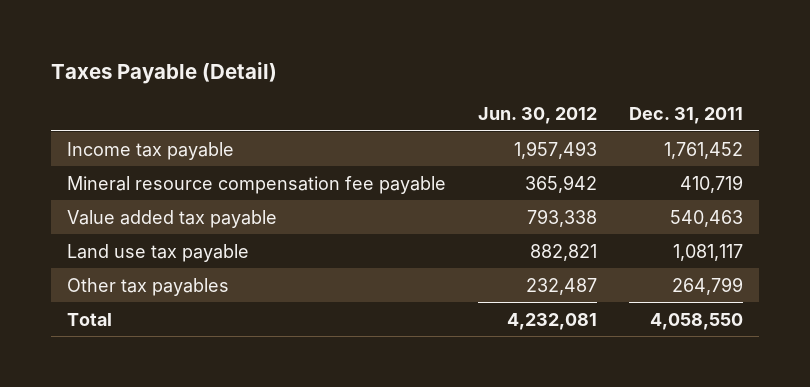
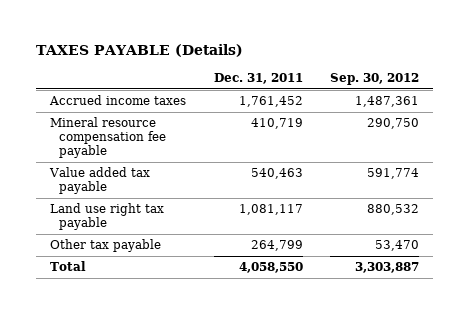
[51,61,278,84] Taxes Payable (Detail) -> [36,43,244,57] TAXES PAYABLE (Details)
[477,107,597,125] Jun. 30, 2012 -> none
none -> [330,72,420,85] Sep. 30, 2012
[66,141,234,160] Income tax payable -> [49,95,187,106] Accrued income taxes
[66,243,249,262] Land use tax payable -> [50,203,165,231] Land use right tax payable
[66,277,229,296] Other tax payables -> [50,239,162,253] Other tax payable

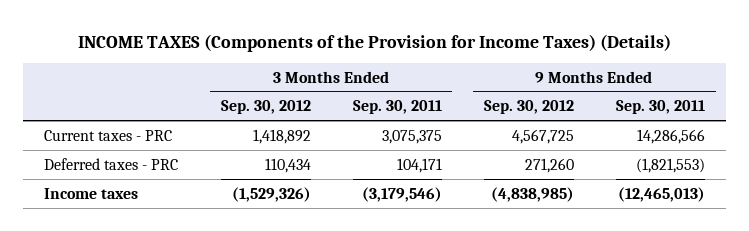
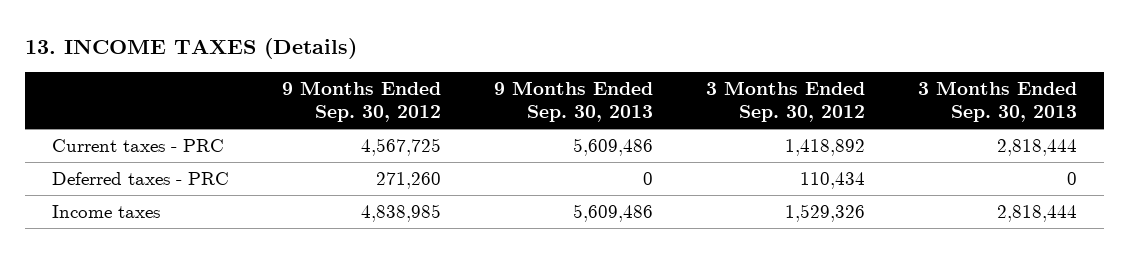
[77,33,671,52] INCOME TAXES (Components of the Provision for Income Taxes) (Details) -> [25,37,358,59] 13. INCOME TAXES (Details)
[352,100,442,115] Sep. 30, 2011 -> none
[616,100,706,115] Sep. 30, 2011 -> none
none -> [494,81,654,122] 9 Months Ended Sep. 30, 2013
none -> [918,81,1078,122] 3 Months Ended Sep. 30, 2013
[231,186,311,202] (1,529,326) -> [785,203,866,222] 1,529,326
[490,186,574,202] (4,838,985) -> [361,203,442,222] 4,838,985

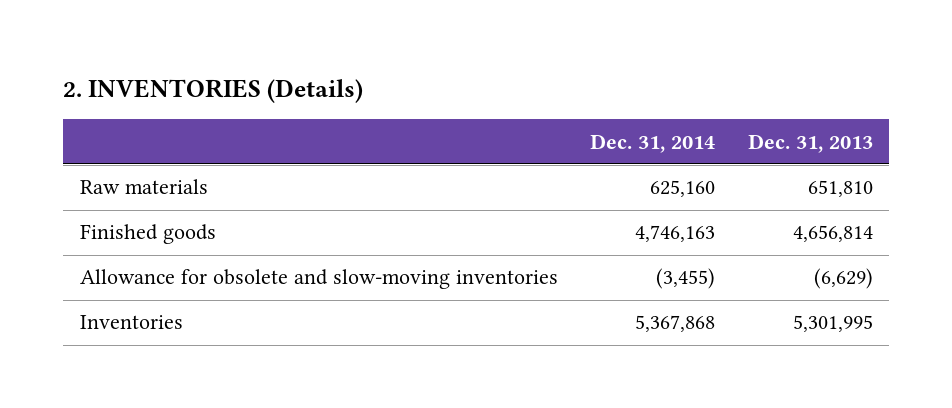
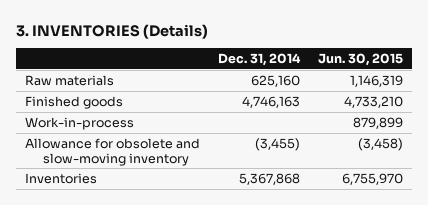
[63,79,364,104] 2. INVENTORIES (Details) -> [16,23,209,39] 3. INVENTORIES (Details)
[747,133,873,153] Dec. 31, 2013 -> none
none -> [317,52,403,66] Jun. 30, 2015
none -> [25,116,135,130] Work-in-process
[79,269,558,290] Allowance for obsolete and slow-moving inventories -> [25,137,201,166] Allowance for obsolete and slow-moving inventory

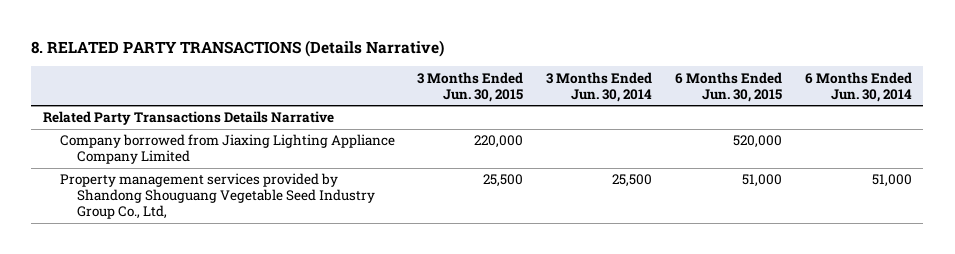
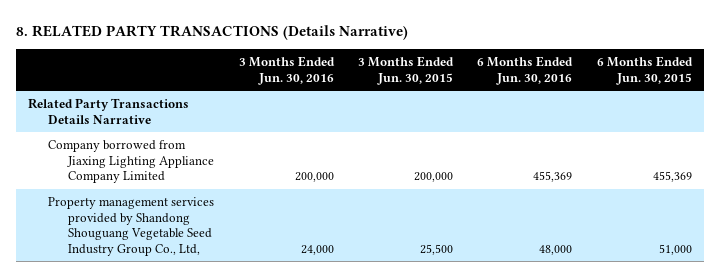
[546,71,653,102] 3 Months Ended Jun. 30, 2014 -> none
[804,71,912,102] 6 Months Ended Jun. 30, 2014 -> none
none -> [238,56,335,85] 3 Months Ended Jun. 30, 2016
none -> [477,56,574,85] 6 Months Ended Jun. 30, 2016
[474,135,524,149] 220,000 -> [414,172,454,183] 200,000
[733,135,783,149] 520,000 -> [652,171,692,183] 455,369

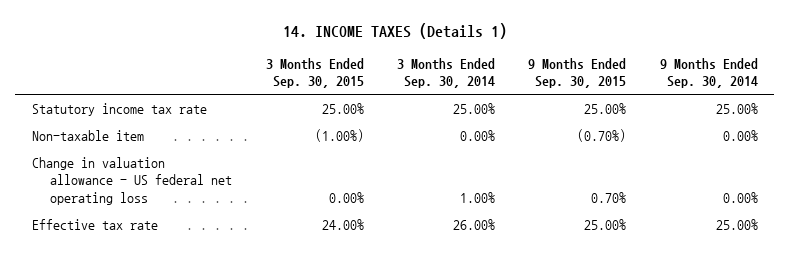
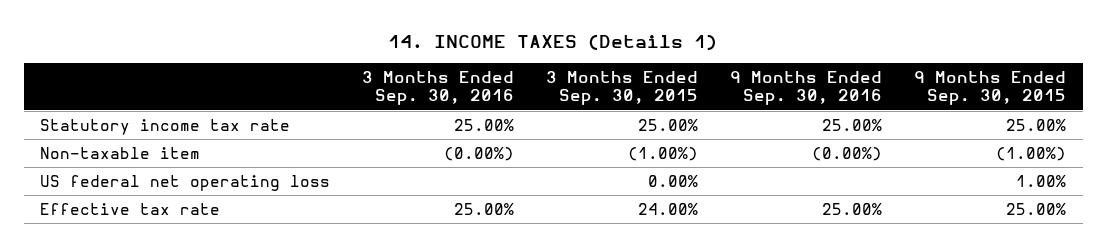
[396,57,495,89] 3 Months Ended Sep. 30, 2014 -> none
[659,57,758,89] 9 Months Ended Sep. 30, 2014 -> none
none -> [361,71,514,106] 3 Months Ended Sep. 30, 2016
none -> [730,71,883,106] 9 Months Ended Sep. 30, 2016
[577,129,627,143] (0.70%) -> [996,147,1067,162] (1.00%)
[31,157,233,205] Change in valuation allowance - US federal net operating loss -> [39,175,330,192] US federal net operating loss
[591,191,627,203] 0.70% -> [1016,175,1067,188] 1.00%

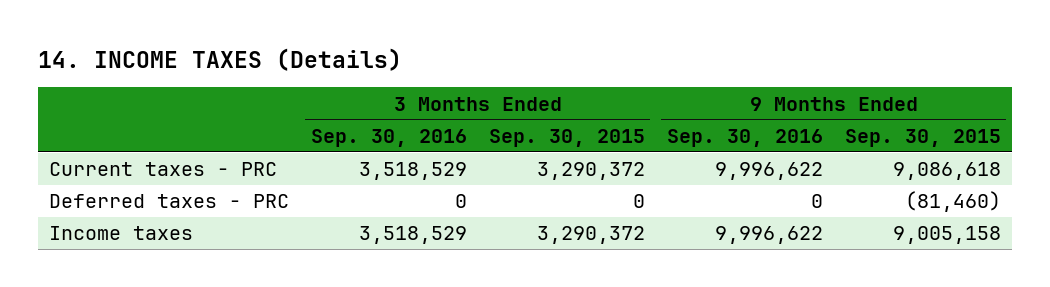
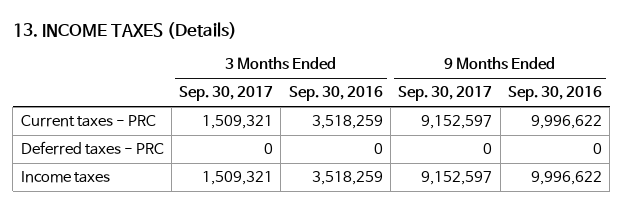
[37,48,402,72] 14. INCOME TAXES (Details) -> [12,21,237,39] 13. INCOME TAXES (Details)
[488,128,645,147] Sep. 30, 2015 -> none
[844,128,1001,147] Sep. 30, 2015 -> none
none -> [179,86,274,102] Sep. 30, 2017
none -> [398,86,493,102] Sep. 30, 2017
[358,162,467,181] 3,518,529 -> [311,115,383,130] 3,518,259
[358,226,467,245] 3,518,529 -> [311,171,383,186] 3,518,259

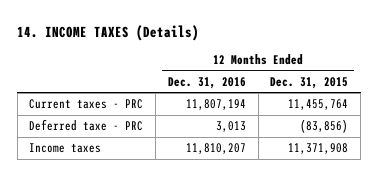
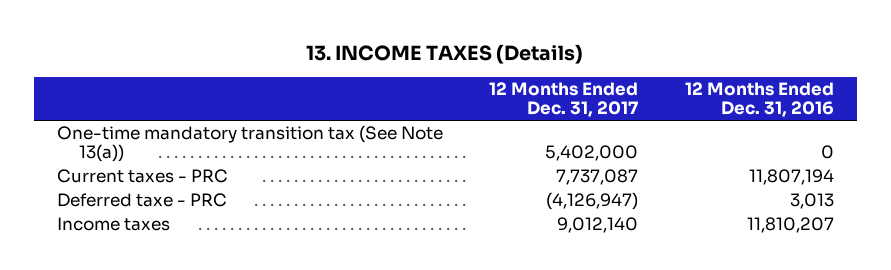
[17,24,200,41] 14. INCOME TAXES (Details) -> [306,44,584,65] 13. INCOME TAXES (Details)
[270,76,349,89] Dec. 31, 2015 -> none
none -> [489,82,639,118] 12 Months Ended Dec. 31, 2017
none -> [57,125,444,163] One-time mandatory transition tax (See Note 13(a))

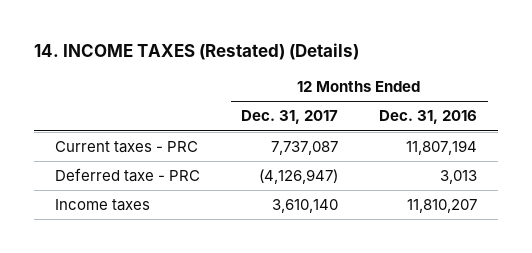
[306,44,584,65] 13. INCOME TAXES (Details) -> [33,43,359,61] 14. INCOME TAXES (Restated) (Details)
[57,125,444,163] One-time mandatory transition tax (See Note 13(a)) -> none
[557,217,639,234] 9,012,140 -> [271,199,338,214] 3,610,140

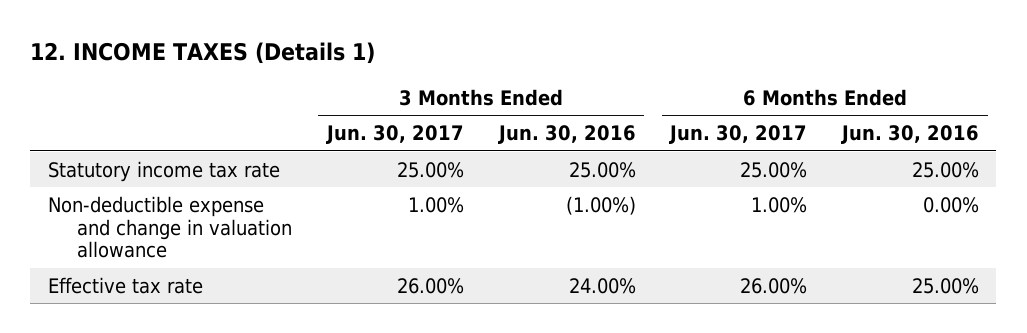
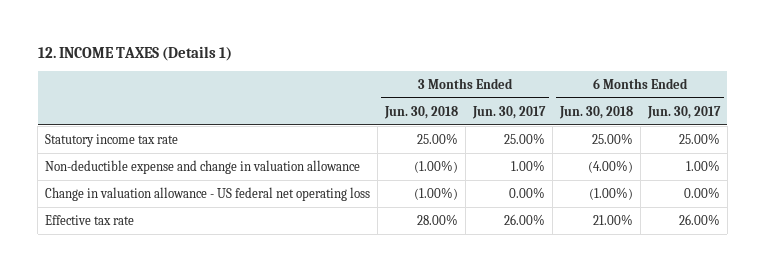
[497,125,636,145] Jun. 30, 2016 -> none
[841,125,980,145] Jun. 30, 2016 -> none
none -> [383,105,458,119] Jun. 30, 2018
none -> [558,105,633,119] Jun. 30, 2018
none -> [44,186,370,201] Change in valuation allowance - US federal net operating loss

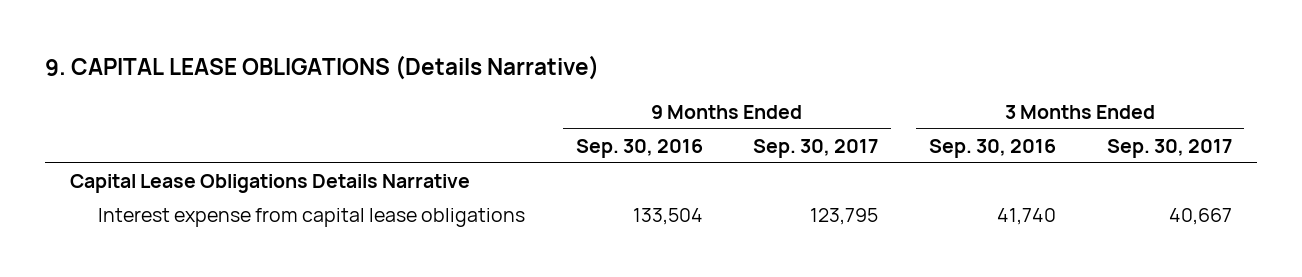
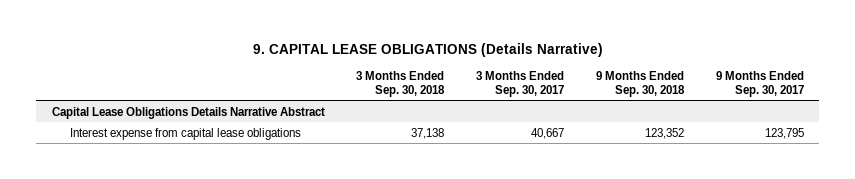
[575,138,703,158] Sep. 30, 2016 -> none
[929,138,1057,158] Sep. 30, 2016 -> none
none -> [356,71,446,97] 3 Months Ended Sep. 30, 2018
none -> [595,71,685,97] 9 Months Ended Sep. 30, 2018
[70,174,471,194] Capital Lease Obligations Details Narrative -> [51,106,325,119] Capital Lease Obligations Details Narrative Abstract

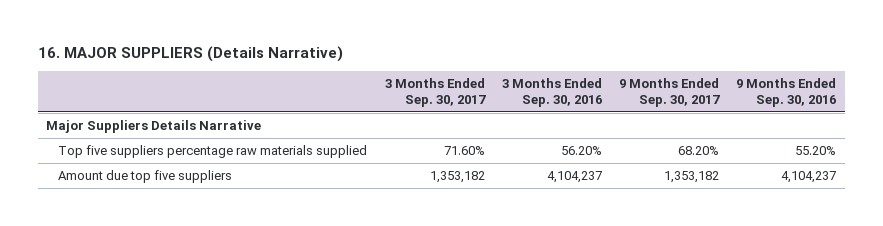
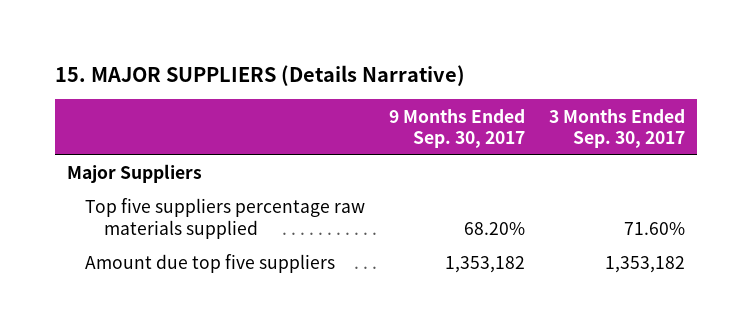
[37,46,343,63] 16. MAJOR SUPPLIERS (Details Narrative) -> [55,64,466,86] 15. MAJOR SUPPLIERS (Details Narrative)
[501,78,602,108] 3 Months Ended Sep. 30, 2016 -> none
[736,78,837,108] 9 Months Ended Sep. 30, 2016 -> none
[46,119,262,133] Major Suppliers Details Narrative -> [67,164,203,184] Major Suppliers

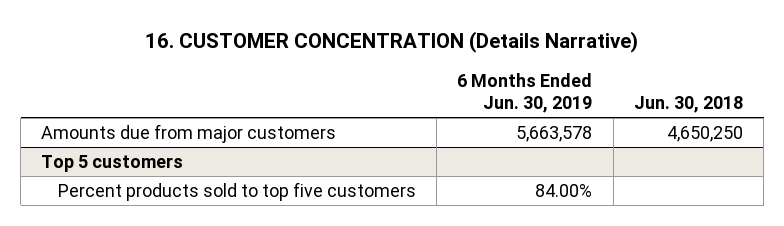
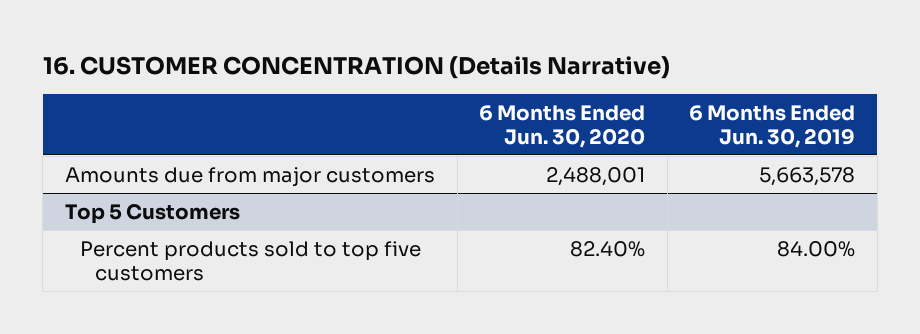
[633,96,743,114] Jun. 30, 2018 -> none
none -> [479,104,646,148] 6 Months Ended Jun. 30, 2020
[41,154,184,172] Top 5 customers -> [64,202,240,224] Top 5 Customers

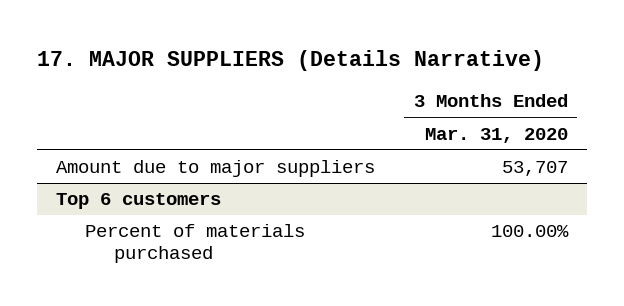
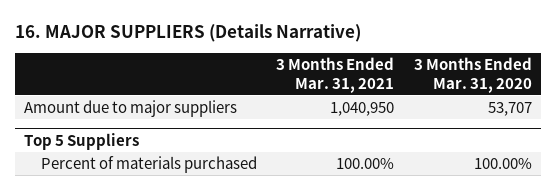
[36,49,544,71] 17. MAJOR SUPPLIERS (Details Narrative) -> [14,23,361,42] 16. MAJOR SUPPLIERS (Details Narrative)
none -> [276,57,395,93] 3 Months Ended Mar. 31, 2021
[55,193,221,210] Top 6 customers -> [24,132,140,150] Top 5 Suppliers

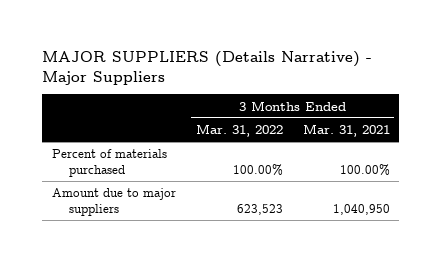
[14,23,361,42] 16. MAJOR SUPPLIERS (Details Narrative) -> [41,50,372,85] MAJOR SUPPLIERS (Details Narrative) - Major Suppliers
[413,57,532,93] 3 Months Ended Mar. 31, 2020 -> none
none -> [195,123,283,137] Mar. 31, 2022
[24,132,140,150] Top 5 Suppliers -> none
[24,100,238,118] Amount due to major suppliers -> [51,188,176,216] Amount due to major suppliers

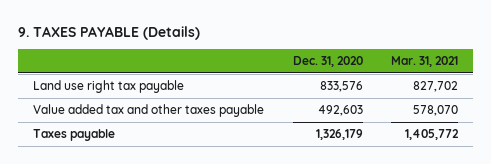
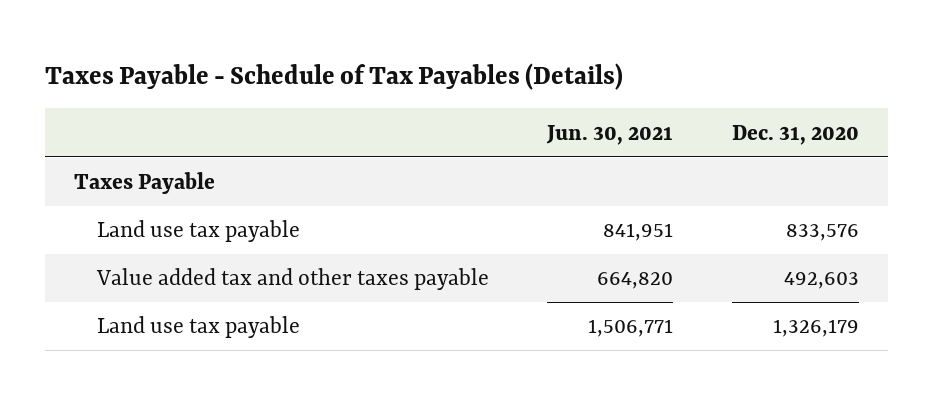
[18,26,201,41] 9. TAXES PAYABLE (Details) -> [45,62,624,90] Taxes Payable - Schedule of Tax Payables (Details)
[391,56,459,68] Mar. 31, 2021 -> none
none -> [546,124,674,145] Jun. 30, 2021
none -> [74,172,216,195] Taxes Payable
[32,80,184,94] Land use right tax payable -> [97,220,301,243] Land use tax payable
[32,129,115,142] Taxes payable -> [97,316,301,339] Land use tax payable

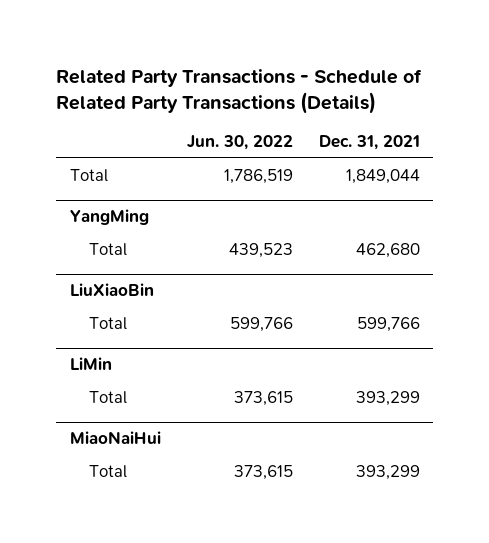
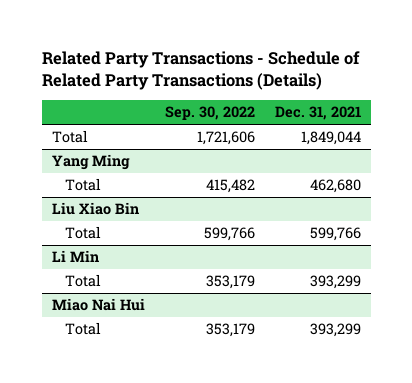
[186,135,293,151] Jun. 30, 2022 -> none
none -> [164,106,255,121] Sep. 30, 2022
[69,209,149,226] YangMing -> [51,154,130,171] Yang Ming
[69,283,154,297] LiuXiaoBin -> [51,202,139,216] Liu Xiao Bin
[69,357,112,371] LiMin -> [51,250,99,263] Li Min
[69,431,161,445] MiaoNaiHui -> [51,298,145,312] Miao Nai Hui

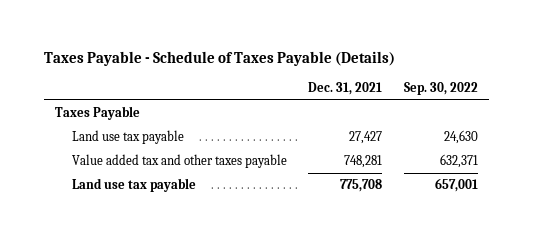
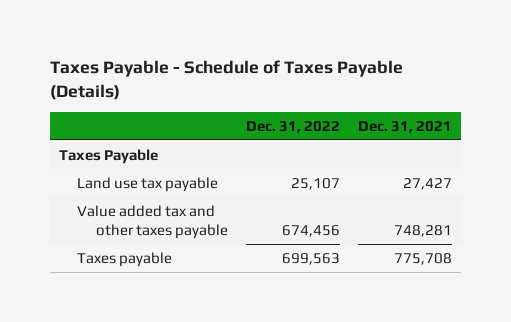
[404,82,479,96] Sep. 30, 2022 -> none
none -> [245,120,340,133] Dec. 31, 2022
[71,178,196,193] Land use tax payable -> [77,251,173,267] Taxes payable

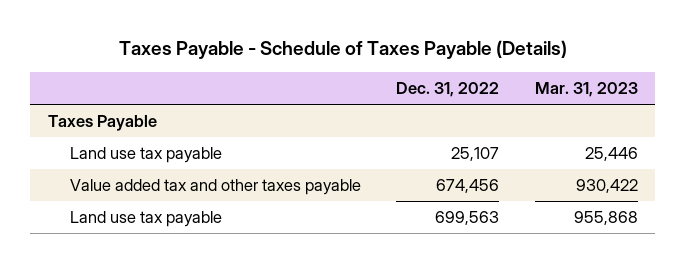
[358,120,453,133] Dec. 31, 2021 -> none
none -> [534,82,638,98] Mar. 31, 2023
[77,251,173,267] Taxes payable -> [69,211,222,228] Land use tax payable

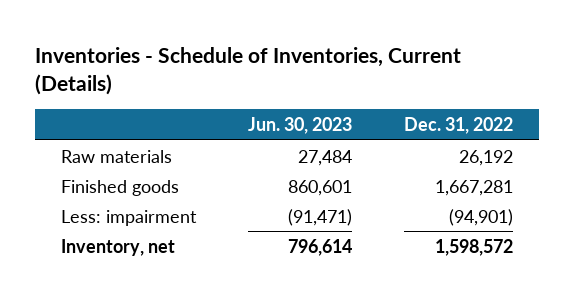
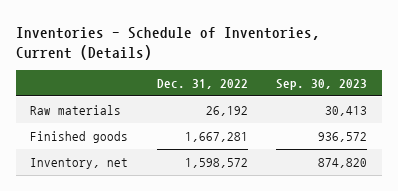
[247,116,352,134] Jun. 30, 2023 -> none
none -> [276,79,368,91] Sep. 30, 2023
[60,209,197,226] Less: impairment -> none

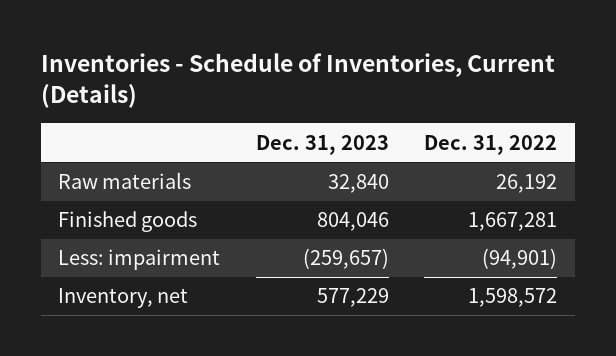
[276,79,368,91] Sep. 30, 2023 -> none
none -> [255,134,389,155] Dec. 31, 2023
none -> [58,249,221,271] Less: impairment

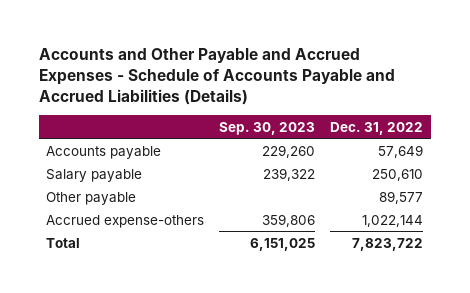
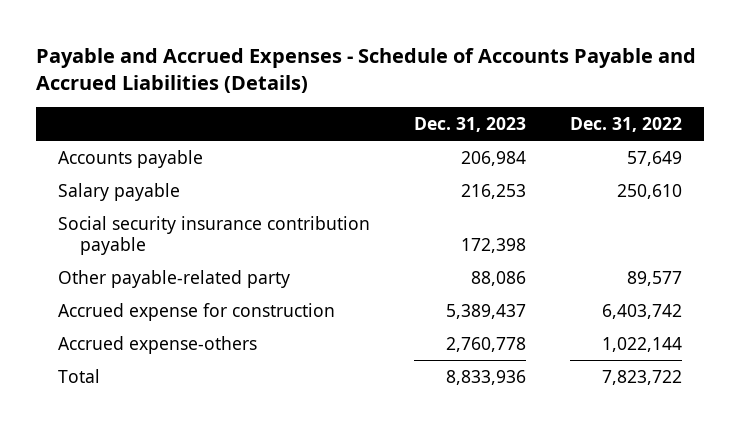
[39,47,396,105] Accounts and Other Payable and Accrued Expenses - Schedule of Accounts Payable and Accrued Liabilities (Details) -> [35,47,696,93] Payable and Accrued Expenses - Schedule of Accounts Payable and Accrued Liabilities (Details)
[219,121,316,135] Sep. 30, 2023 -> none
none -> [413,117,526,133] Dec. 31, 2023
none -> [57,215,370,255] Social security insurance contribution payable
[46,191,137,205] Other payable -> [57,269,290,288] Other payable-related party
none -> [57,302,335,321] Accrued expense for construction

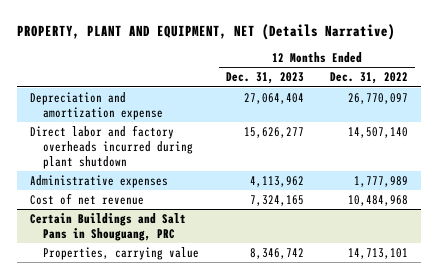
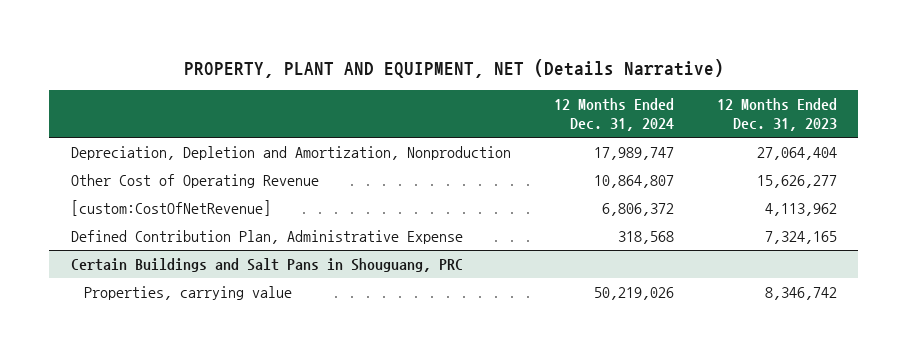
[330,72,409,85] Dec. 31, 2022 -> none
none -> [553,98,674,132] 12 Months Ended Dec. 31, 2024
[30,91,164,120] Depreciation and amortization expense -> [70,146,511,161] Depreciation, Depletion and Amortization, Nonproduction
[30,124,194,169] Direct labor and factory overheads incurred during plant shutdown -> [70,174,319,189] Other Cost of Operating Revenue
[30,174,169,188] Administrative expenses -> [70,200,271,217] [custom:CostOfNetRevenue]
[30,192,145,205] Cost of net revenue -> [70,230,463,245] Defined Contribution Plan, Administrative Expense

